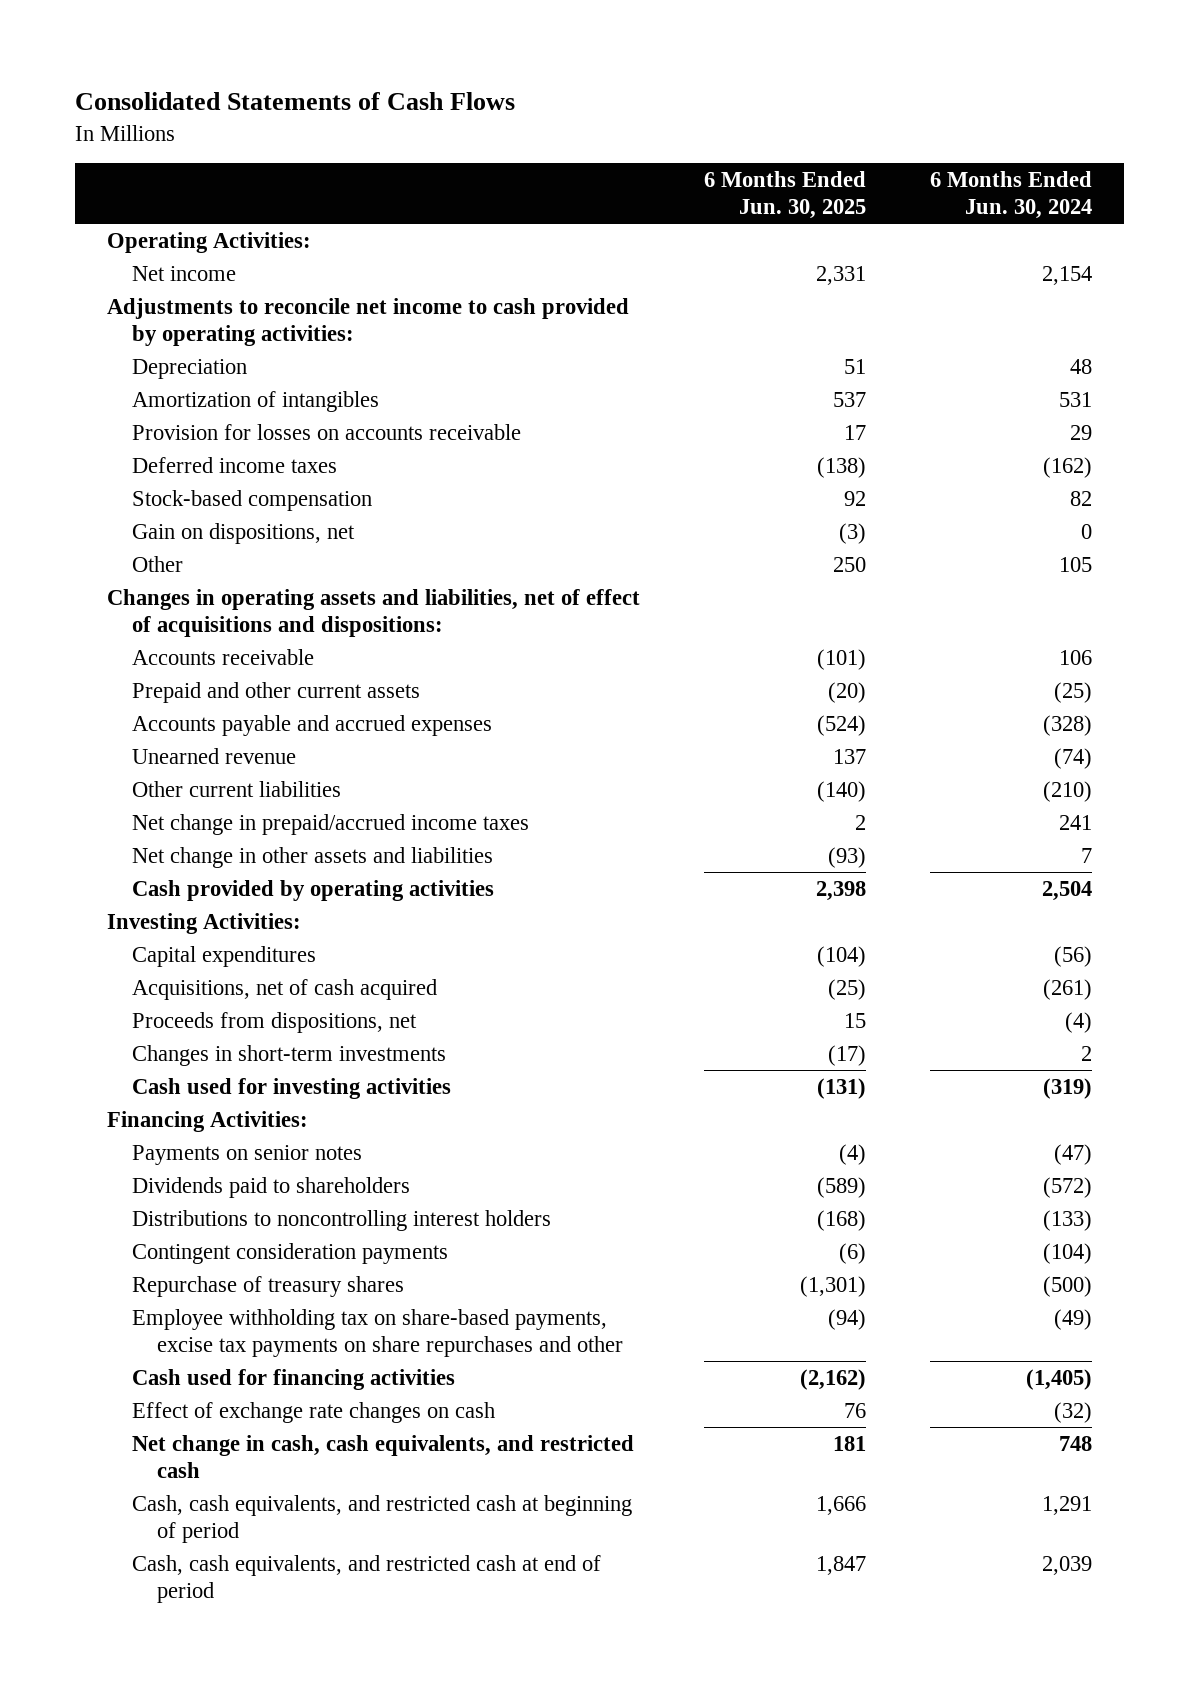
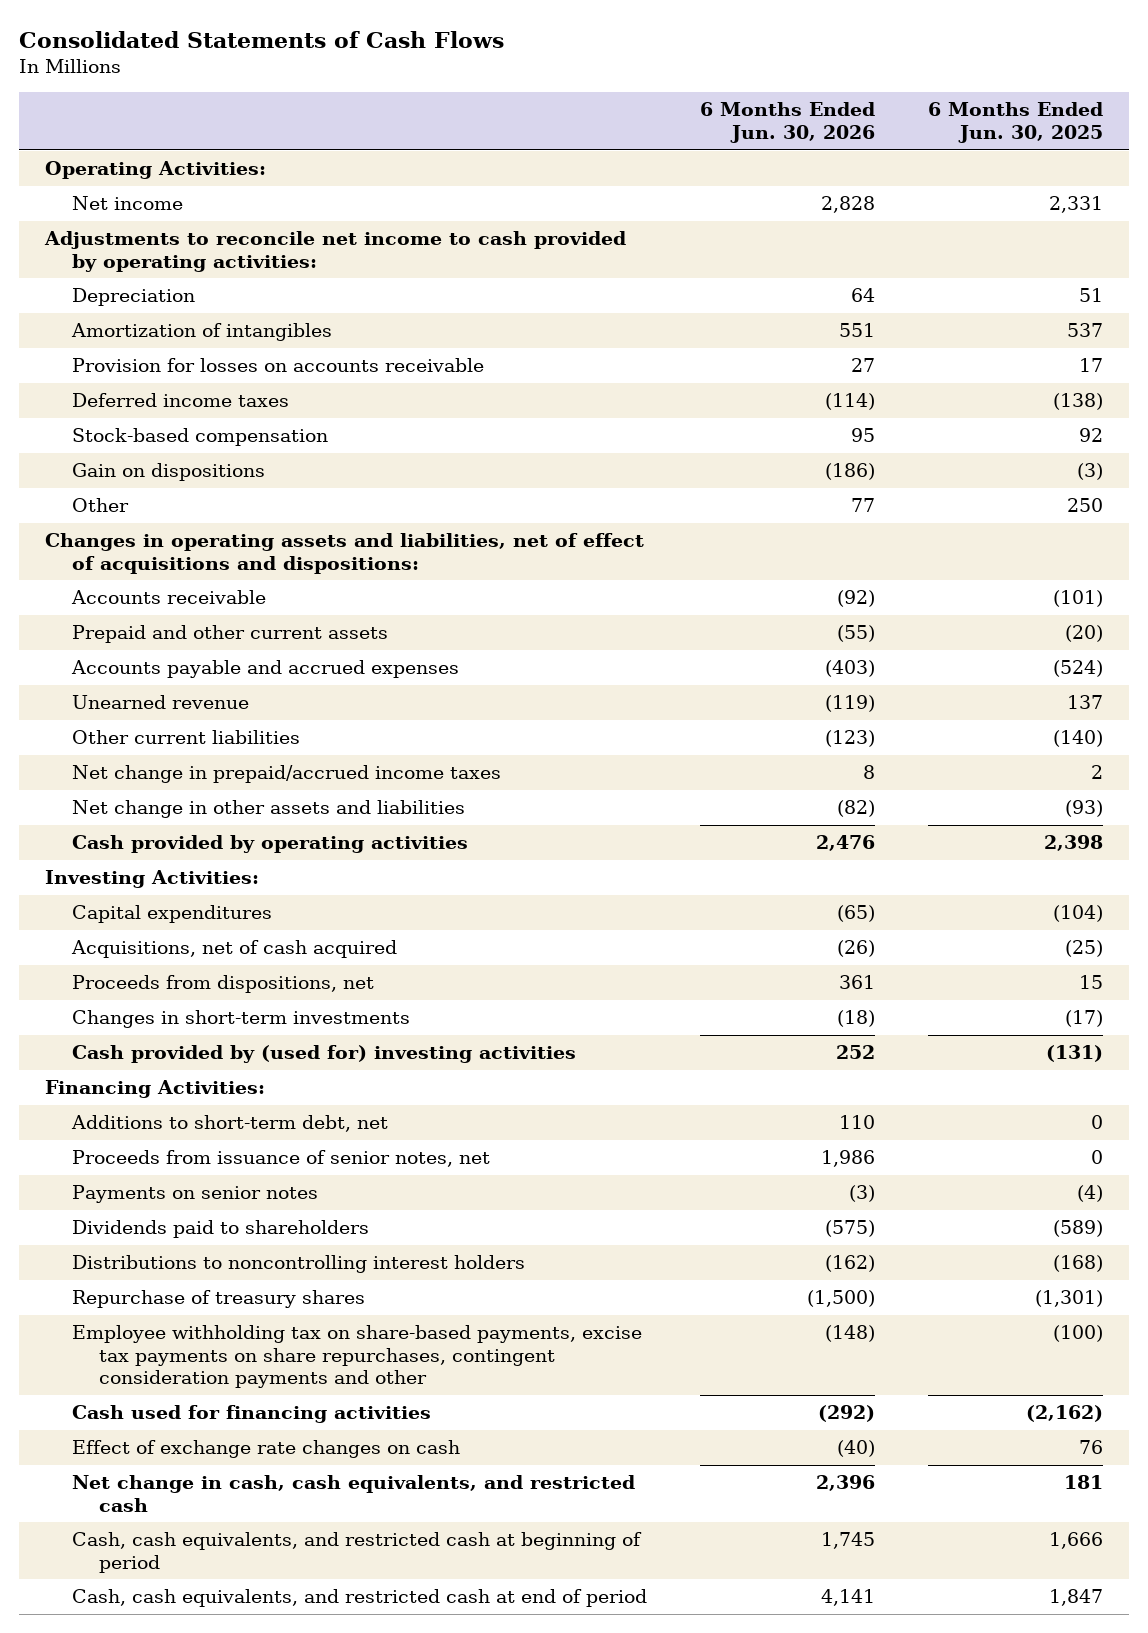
[930,171,1093,219] 6 Months Ended Jun. 30, 2024 -> none
none -> [699,102,875,143] 6 Months Ended Jun. 30, 2026
[132,523,356,545] Gain on dispositions, net -> [72,463,266,482] Gain on dispositions
[132,1078,452,1100] Cash used for investing activities -> [72,1045,577,1064] Cash provided by (used for) investing activities
none -> [71,1115,389,1133] Additions to short-term debt, net
none -> [72,1150,491,1168] Proceeds from issuance of senior notes, net
[132,1243,449,1265] Contingent consideration payments -> none
[132,1309,624,1357] Employee withholding tax on share-based payments, excise tax payments on share repurchases and other -> [72,1325,643,1389] Employee withholding tax on share-based payments, excise tax payments on share repurchases, contingent consideration payments and other
[828,1309,867,1331] (94) -> [1052,1325,1103,1343] (100)

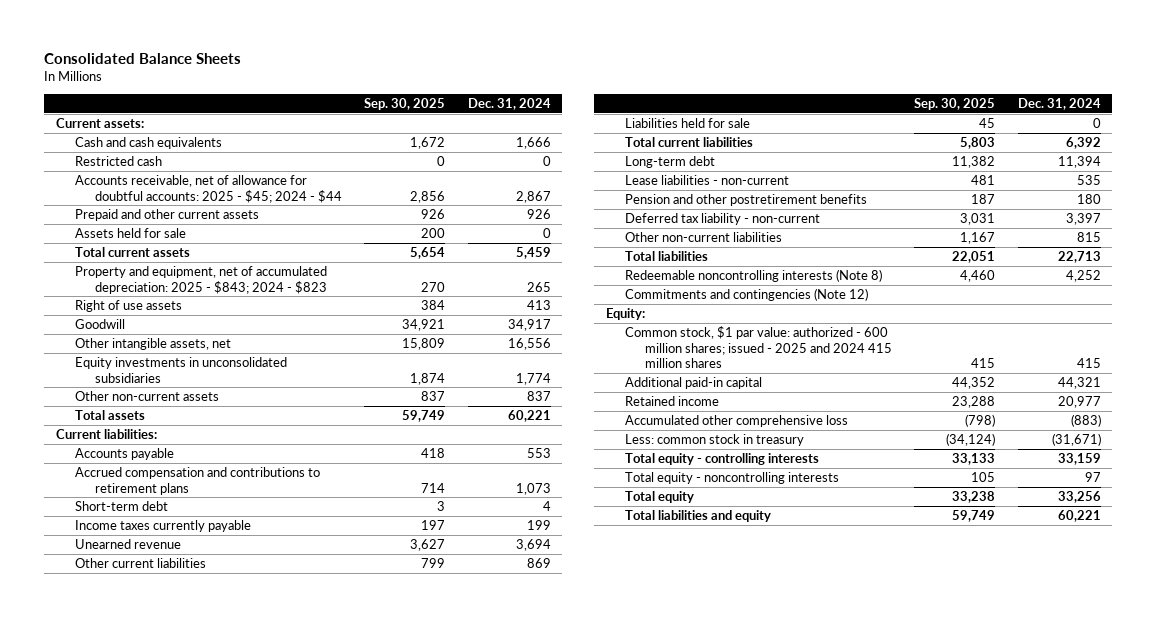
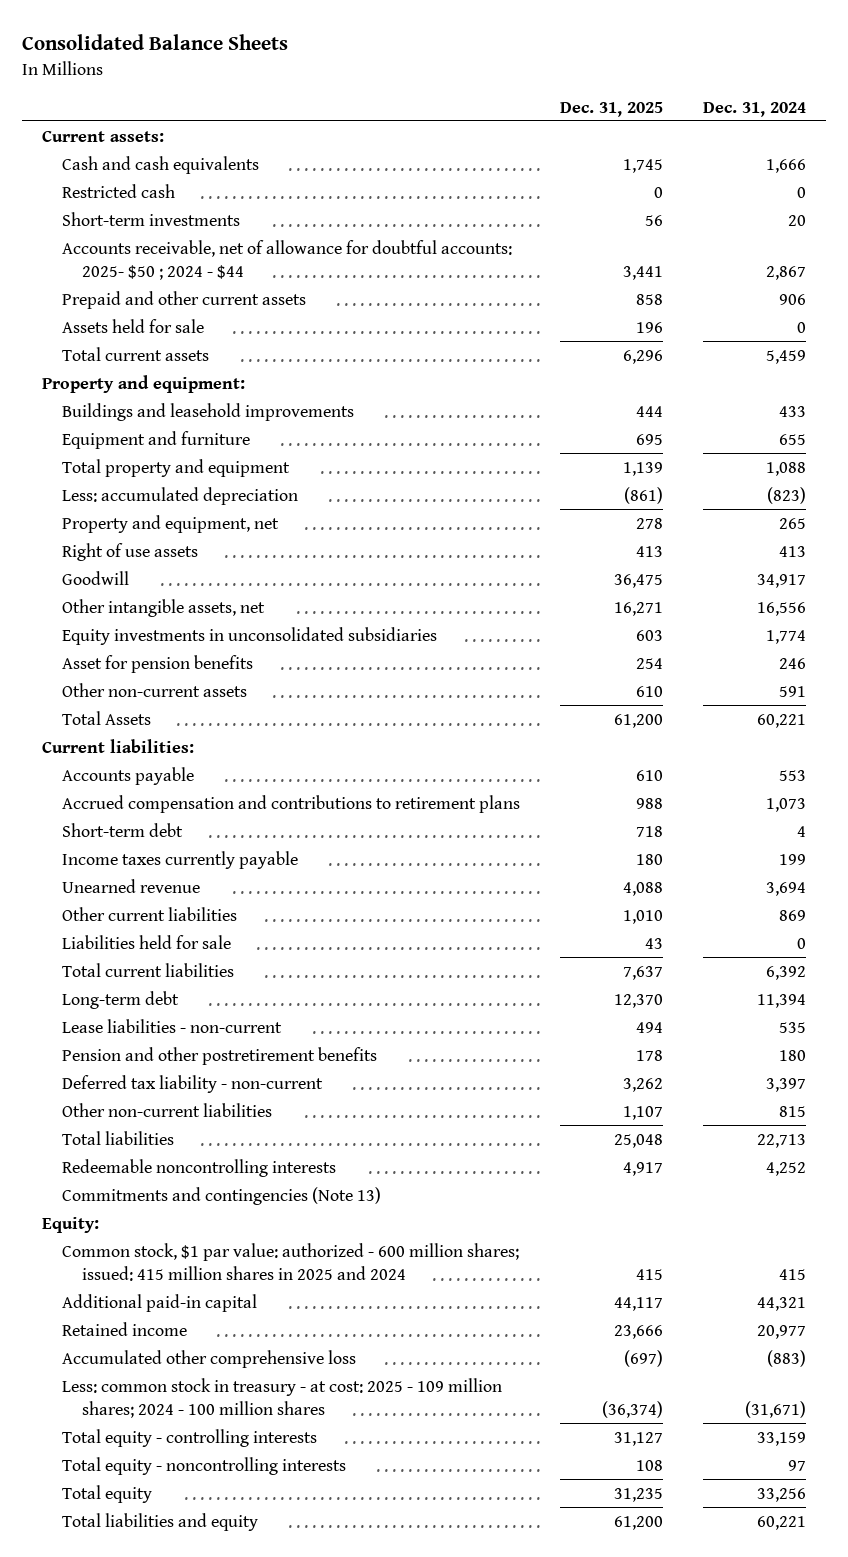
[364,98,446,111] Sep. 30, 2025 -> none
none -> [559,101,663,117] Dec. 31, 2025
none -> [61,211,240,226] Short-term investments
[75,174,342,203] Accounts receivable, net of allowance for doubtful accounts: 2025 - $45; 2024 - $44 -> [61,239,512,280] Accounts receivable, net of allowance for doubtful accounts: 2025- $50 ; 2024 - $44
[527,208,552,219] 926 -> [778,293,806,305] 906
none -> [41,374,245,393] Property and equipment:
none -> [61,402,354,421] Buildings and leasehold improvements
none -> [61,430,250,449] Equipment and furniture
none -> [61,458,290,477] Total property and equipment
none -> [61,486,298,505] Less: accumulated depreciation
[75,265,328,294] Property and equipment, net of accumulated depreciation: 2025 - $843; 2024 - $823 -> [61,514,279,533] Property and equipment, net
none -> [61,654,253,673] Asset for pension benefits
[527,390,552,401] 837 -> [778,685,806,697] 591
[75,409,146,420] Total assets -> [61,710,151,725] Total Assets
[625,268,883,282] Redeemable noncontrolling interests (Note 8) -> [61,1158,336,1177] Redeemable noncontrolling interests
[625,287,869,301] Commitments and contingencies (Note 12) -> [61,1186,381,1205] Commitments and contingencies (Note 13)
[625,325,892,369] Common stock, $1 par value: authorized - 600 million shares; issued - 2025 and 2024 415 million shares -> [61,1242,519,1281] Common stock, $1 par value: authorized - 600 million shares; issued: 415 million shares in 2025 and 2024
[625,433,805,446] Less: common stock in treasury -> [61,1377,502,1418] Less: common stock in treasury - at cost: 2025 - 109 million shares; 2024 - 100 million shares

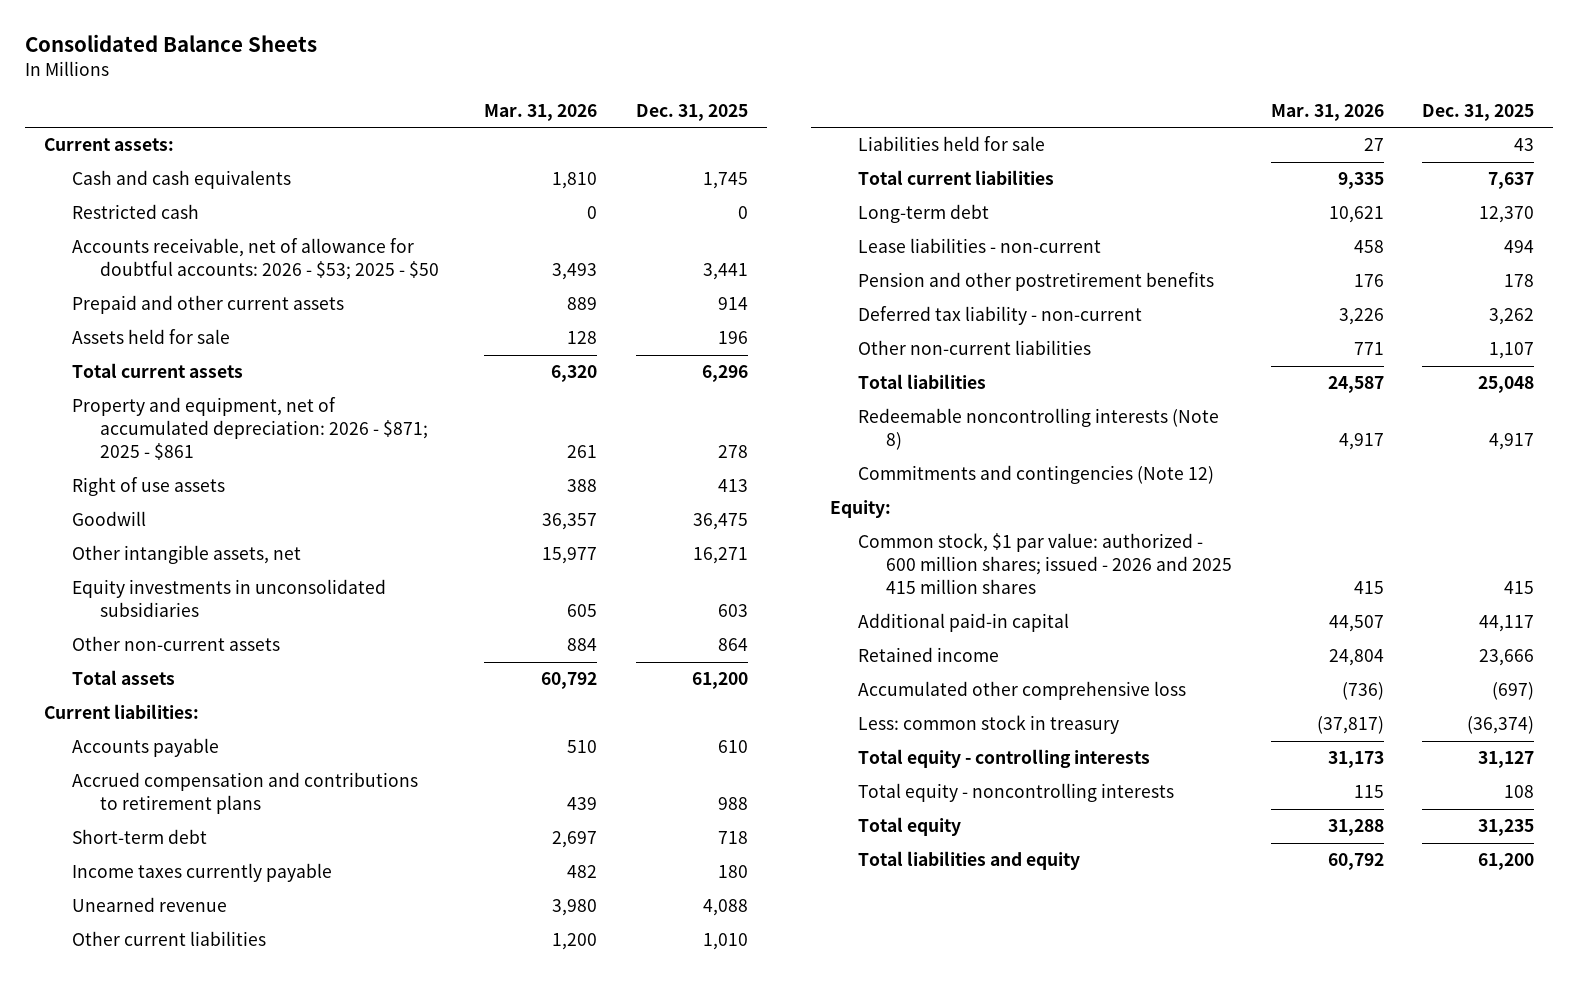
[702,101,806,117] Dec. 31, 2024 -> none
none -> [484,103,598,121] Mar. 31, 2026
[61,211,240,226] Short-term investments -> none
[61,239,512,280] Accounts receivable, net of allowance for doubtful accounts: 2025- $50 ; 2024 - $44 -> [71,238,440,281] Accounts receivable, net of allowance for doubtful accounts: 2026 - $53; 2025 - $50
[635,293,663,305] 858 -> [717,297,748,311] 914
[41,374,245,393] Property and equipment: -> none
[61,402,354,421] Buildings and leasehold improvements -> none
[61,430,250,449] Equipment and furniture -> none
[61,458,290,477] Total property and equipment -> none
[61,486,298,505] Less: accumulated depreciation -> none
[61,514,279,533] Property and equipment, net -> [71,397,429,460] Property and equipment, net of accumulated depreciation: 2026 - $871; 2025 - $861
[61,654,253,673] Asset for pension benefits -> none
[635,685,663,697] 610 -> [717,638,748,652] 864
[61,710,151,725] Total Assets -> [71,670,175,686] Total assets
[61,1158,336,1177] Redeemable noncontrolling interests -> [858,408,1220,451] Redeemable noncontrolling interests (Note 8)
[61,1186,381,1205] Commitments and contingencies (Note 13) -> [858,465,1215,485] Commitments and contingencies (Note 12)
[61,1242,519,1281] Common stock, $1 par value: authorized - 600 million shares; issued: 415 million shares in 2025 and 2024 -> [858,533,1233,594] Common stock, $1 par value: authorized - 600 million shares; issued - 2026 and 2025 415 million shares
[61,1377,502,1418] Less: common stock in treasury - at cost: 2025 - 109 million shares; 2024 - 100 million shares -> [858,715,1120,735] Less: common stock in treasury

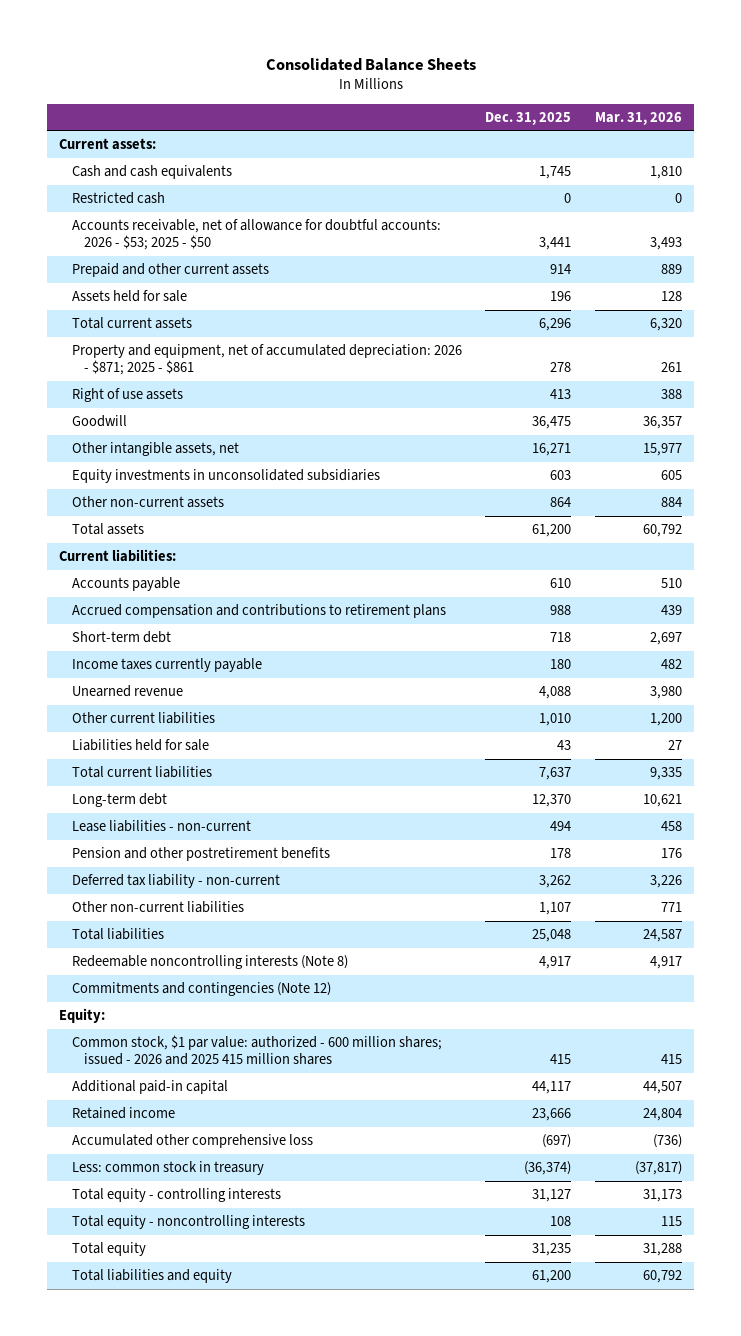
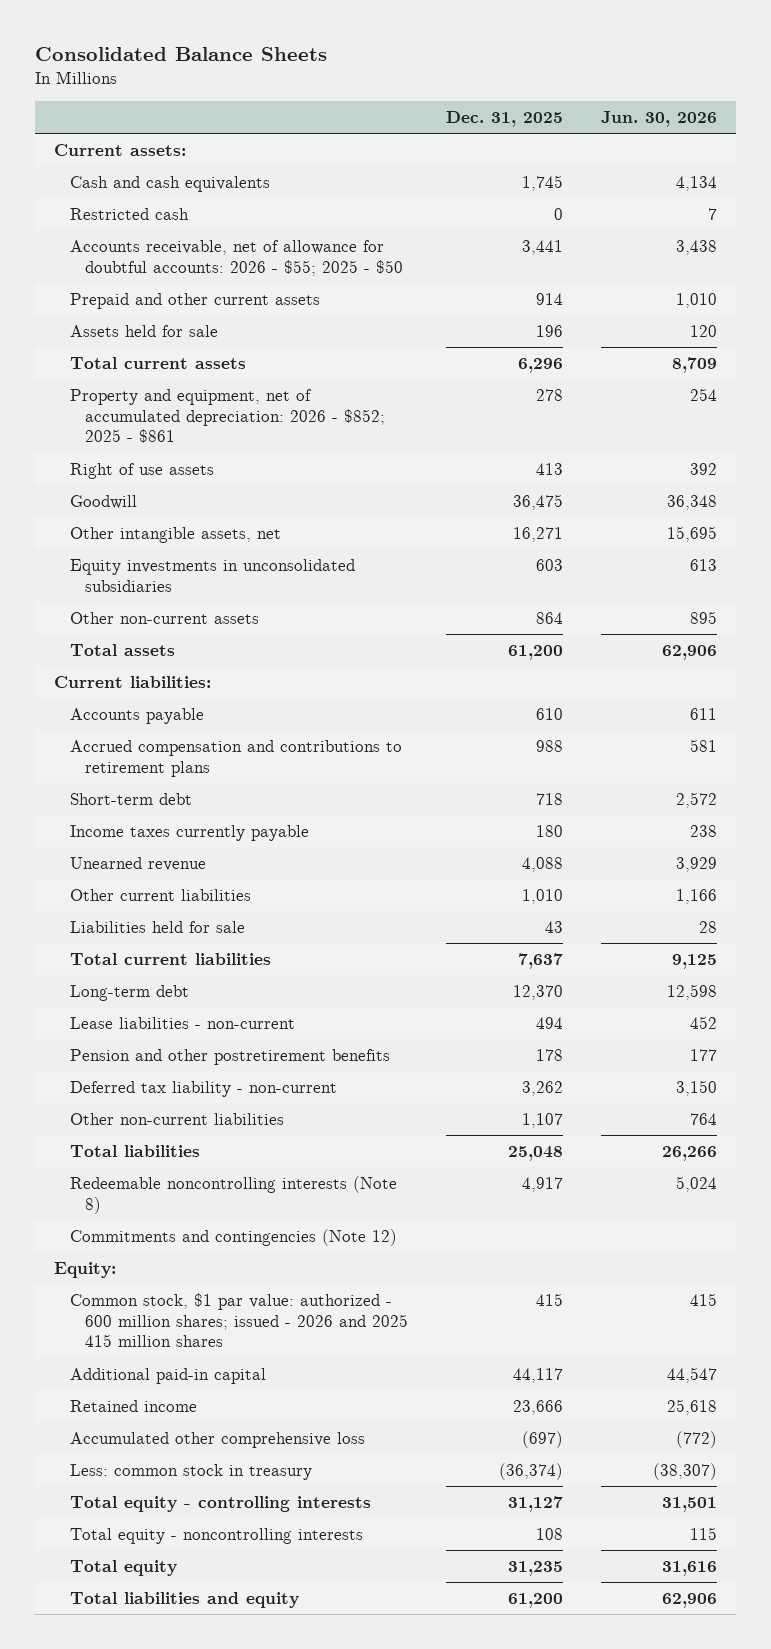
[594,111,682,125] Mar. 31, 2026 -> none
none -> [601,110,718,127] Jun. 30, 2026
[71,219,441,250] Accounts receivable, net of allowance for doubtful accounts: 2026 - $53; 2025 - $50 -> [69,239,404,276] Accounts receivable, net of allowance for doubtful accounts: 2026 - $55; 2025 - $50
[71,344,462,375] Property and equipment, net of accumulated depreciation: 2026 - $871; 2025 - $861 -> [69,388,386,444] Property and equipment, net of accumulated depreciation: 2026 - $852; 2025 - $861

